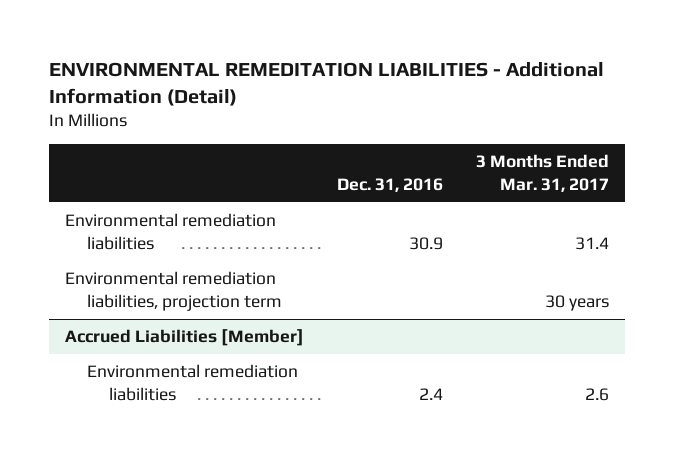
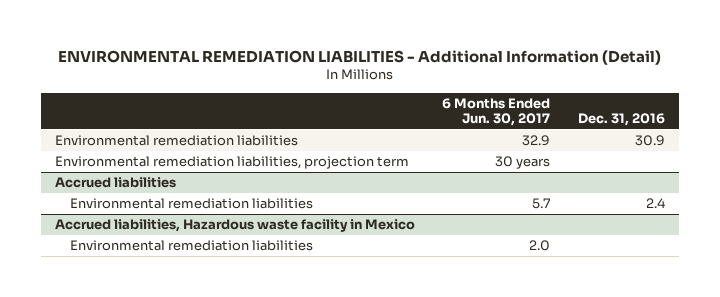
[48,61,604,106] ENVIRONMENTAL REMEDITATION LIABILITIES - Additional Information (Detail) -> [57,49,661,65] ENVIRONMENTAL REMEDIATION LIABILITIES - Additional Information (Detail)
[475,154,609,192] 3 Months Ended Mar. 31, 2017 -> none
none -> [442,97,551,127] 6 Months Ended Jun. 30, 2017
[65,329,305,347] Accrued Liabilities [Member] -> [54,177,176,189] Accrued liabilities
none -> [54,219,415,233] Accrued liabilities, Hazardous waste facility in Mexico
none -> [70,240,314,252] Environmental remediation liabilities

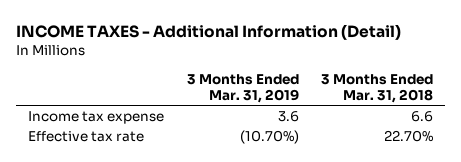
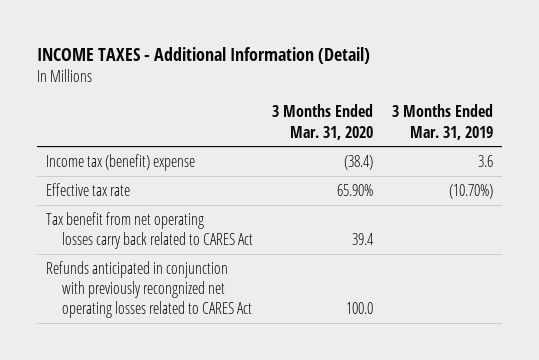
[321,73,434,104] 3 Months Ended Mar. 31, 2018 -> none
none -> [272,104,374,140] 3 Months Ended Mar. 31, 2020
[27,110,164,124] Income tax expense -> [46,153,196,171] Income tax (benefit) expense
none -> [46,211,254,249] Tax benefit from net operating losses carry back related to CARES Act
none -> [46,260,253,319] Refunds anticipated in conjunction with previously recongnized net operating losses related to CARES Act

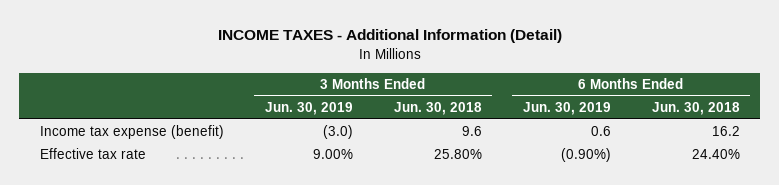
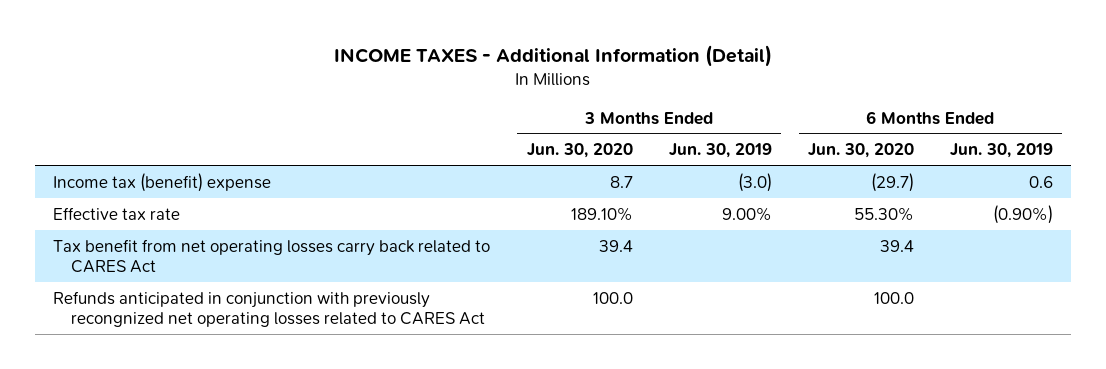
[393,101,482,115] Jun. 30, 2018 -> none
[651,101,740,115] Jun. 30, 2018 -> none
none -> [526,143,633,159] Jun. 30, 2020
none -> [807,143,914,159] Jun. 30, 2020
[39,125,224,140] Income tax expense (benefit) -> [53,172,272,192] Income tax (benefit) expense
none -> [53,238,491,274] Tax benefit from net operating losses carry back related to CARES Act
none -> [53,290,486,328] Refunds anticipated in conjunction with previously recongnized net operating losses related to CARES Act

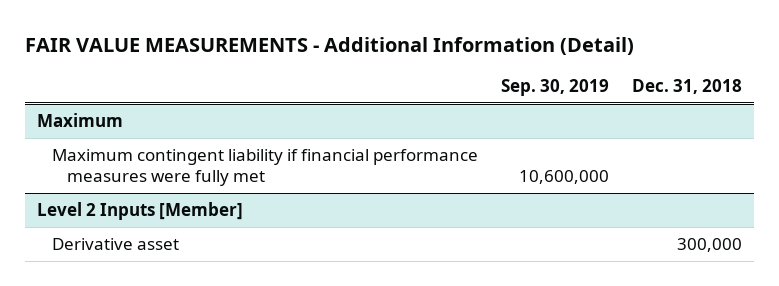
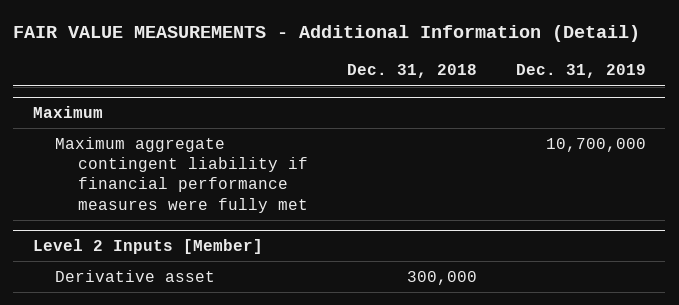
[500,78,609,96] Sep. 30, 2019 -> none
none -> [515,64,646,79] Dec. 31, 2019
[51,149,478,187] Maximum contingent liability if financial performance measures were fully met -> [55,136,308,213] Maximum aggregate contingent liability if financial performance measures were fully met

